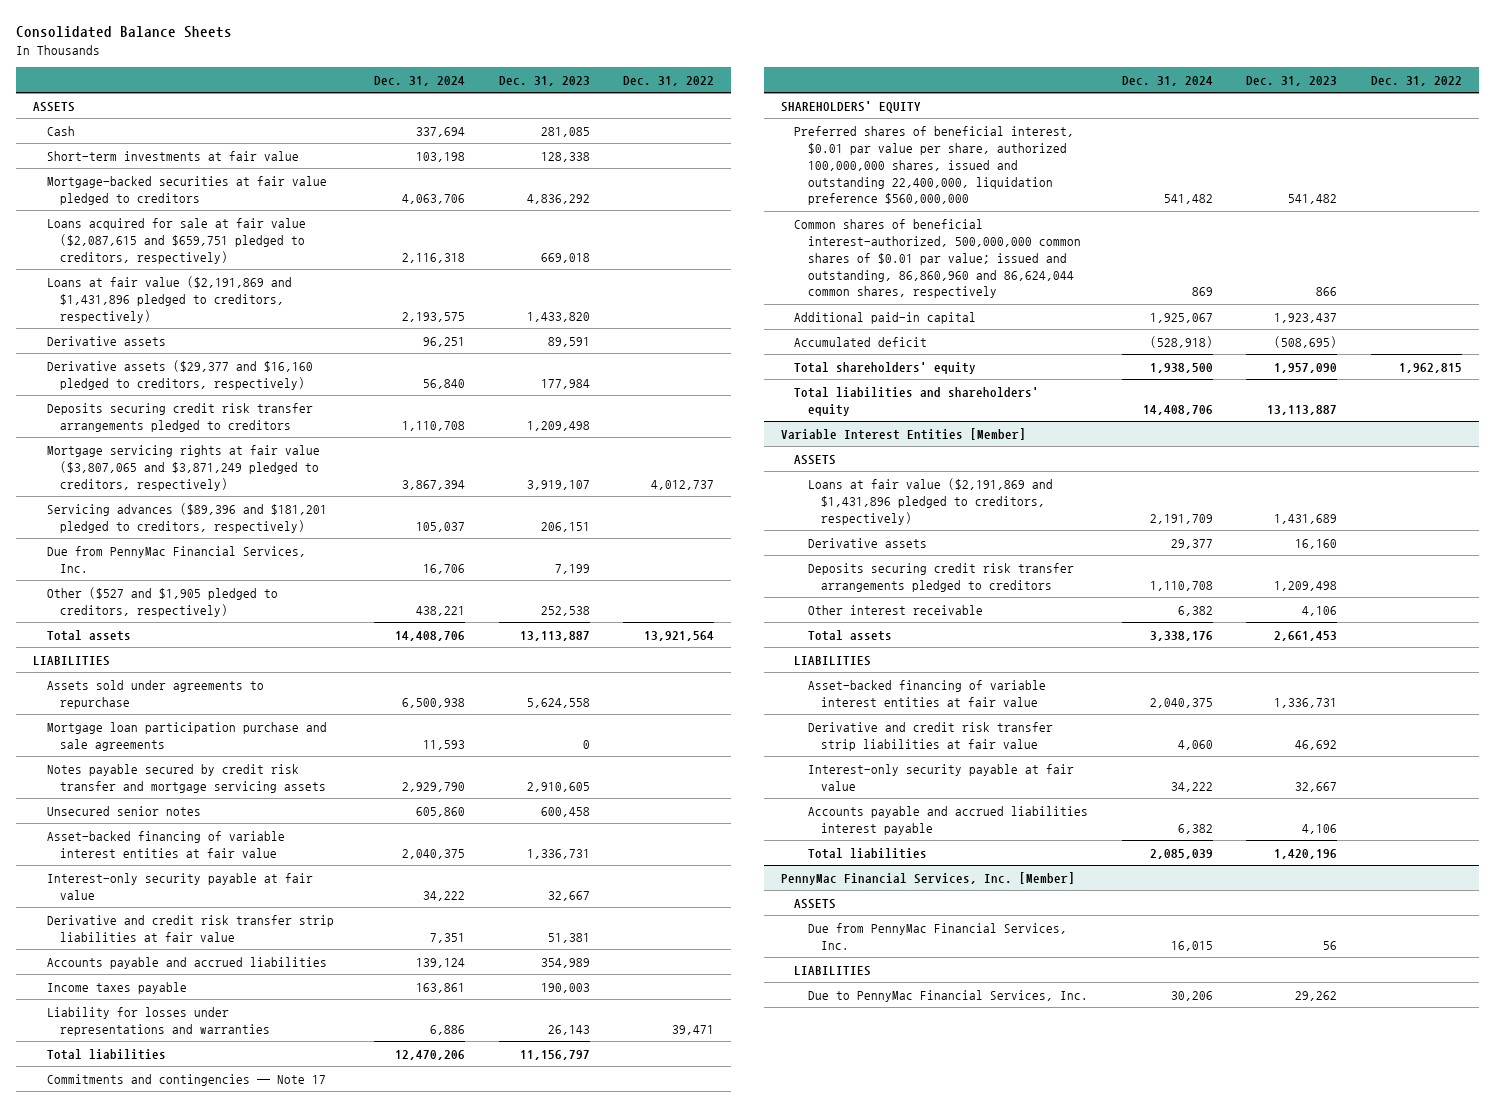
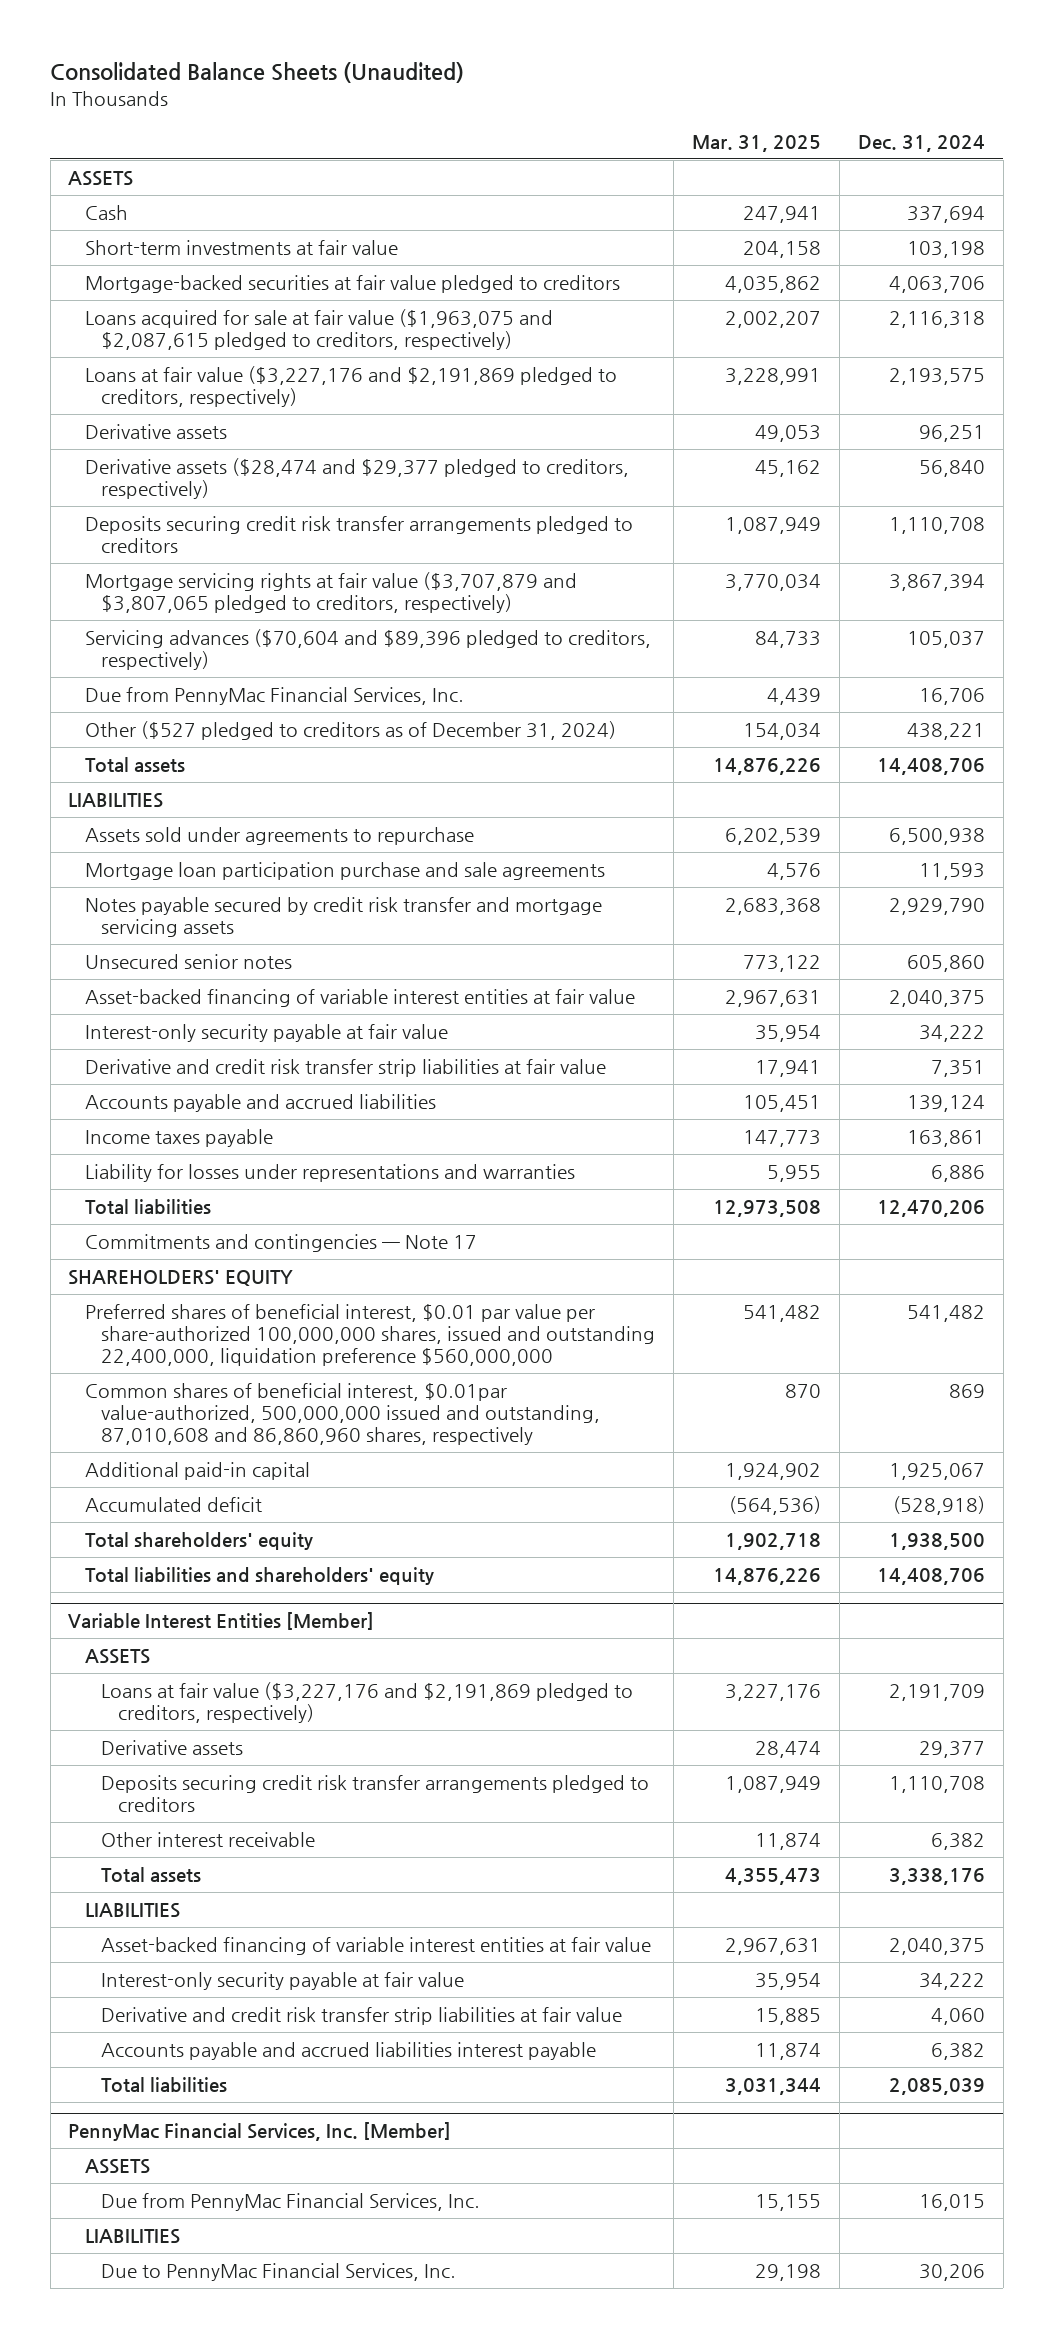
[16,26,233,39] Consolidated Balance Sheets -> [50,62,465,84] Consolidated Balance Sheets (Unaudited)
[498,75,590,86] Dec. 31, 2023 -> none
[623,75,715,86] Dec. 31, 2022 -> none
none -> [691,134,821,152] Mar. 31, 2025
[46,217,306,264] Loans acquired for sale at fair value ($2,087,615 and $659,751 pledged to creditors, respectively) -> [84,309,553,351] Loans acquired for sale at fair value ($1,963,075 and $2,087,615 pledged to creditors, respectively)
[46,275,292,323] Loans at fair value ($2,191,869 and $1,431,896 pledged to creditors, respectively) -> [84,366,617,408] Loans at fair value ($3,227,176 and $2,191,869 pledged to creditors, respectively)
[46,359,313,390] Derivative assets ($29,377 and $16,160 pledged to creditors, respectively) -> [84,458,629,500] Derivative assets ($28,474 and $29,377 pledged to creditors, respectively)
[46,444,320,491] Mortgage servicing rights at fair value ($3,807,065 and $3,871,249 pledged to creditors, respectively) -> [84,572,577,614] Mortgage servicing rights at fair value ($3,707,879 and $3,807,065 pledged to creditors, respectively)
[46,502,327,533] Servicing advances ($89,396 and $181,201 pledged to creditors, respectively) -> [84,629,651,671] Servicing advances ($70,604 and $89,396 pledged to creditors, respectively)
[46,586,278,617] Other ($527 and $1,905 pledged to creditors, respectively) -> [84,721,616,741] Other ($527 pledged to creditors as of December 31, 2024)
[794,125,1075,206] Preferred shares of beneficial interest, $0.01 par value per share, authorized 100,000,000 shares, issued and outstanding 22,400,000, liquidation preference $560,000,000 -> [84,1304,656,1367] Preferred shares of beneficial interest, $0.01 par value per share-authorized 100,000,000 shares, issued and outstanding 22,400,000, liquidation preference $560,000,000
[794,218,1081,299] Common shares of beneficial interest-authorized, 500,000,000 common shares of $0.01 par value; issued and outstanding, 86,860,960 and 86,624,044 common shares, respectively -> [84,1383,601,1446] Common shares of beneficial interest, $0.01par value-authorized, 500,000,000 issued and outstanding, 87,010,608 and 86,860,960 shares, respectively
[807,477,1053,525] Loans at fair value ($2,191,869 and $1,431,896 pledged to creditors, respectively) -> [101,1682,634,1724] Loans at fair value ($3,227,176 and $2,191,869 pledged to creditors, respectively)
[807,721,1053,751] Derivative and credit risk transfer strip liabilities at fair value -> [101,2007,623,2026] Derivative and credit risk transfer strip liabilities at fair value

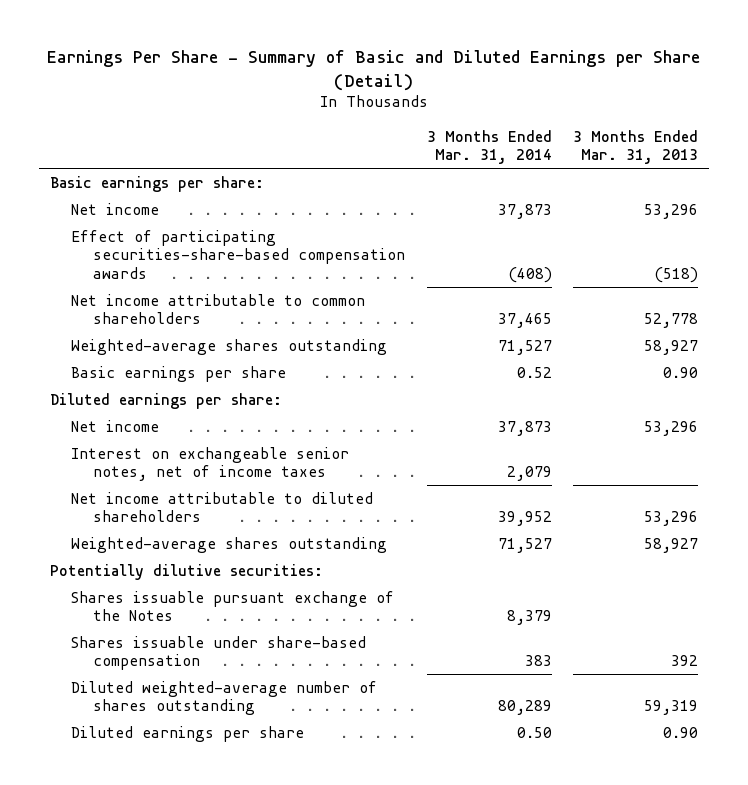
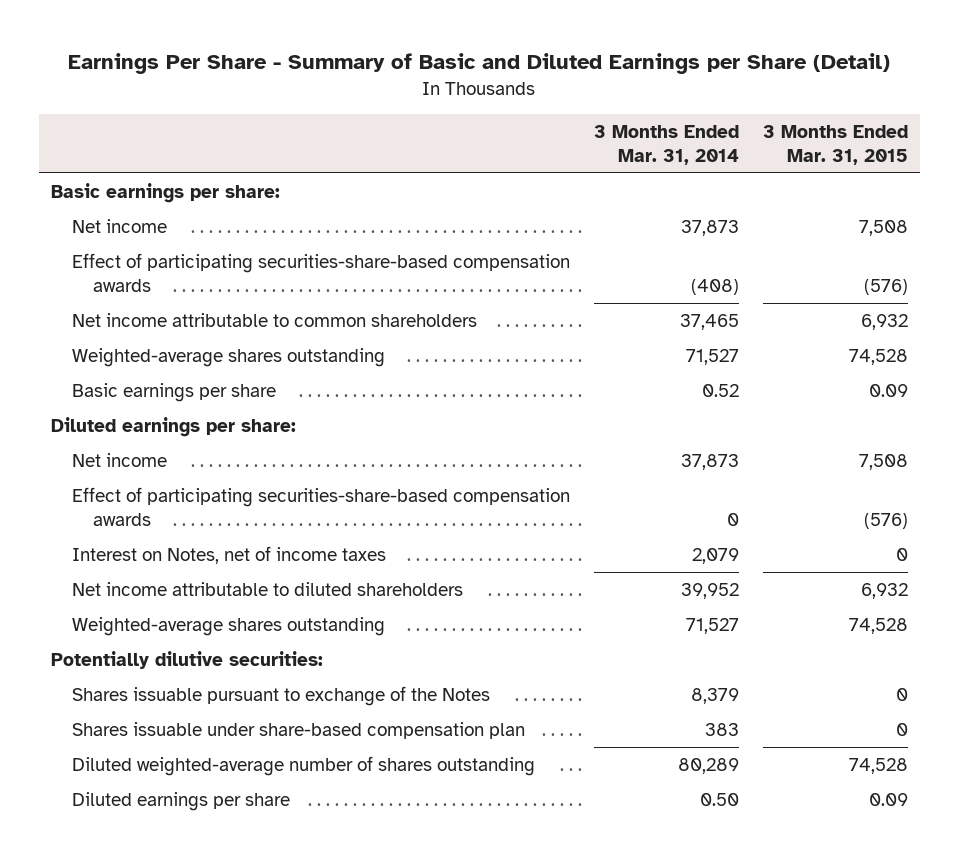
[573,129,699,165] 3 Months Ended Mar. 31, 2013 -> none
none -> [762,124,908,165] 3 Months Ended Mar. 31, 2015
none -> [72,486,571,526] Effect of participating securities-share-based compensation awards
[71,446,350,482] Interest on exchangeable senior notes, net of income taxes -> [72,545,387,564] Interest on Notes, net of income taxes
[71,590,395,622] Shares issuable pursuant exchange of the Notes -> [72,685,491,706] Shares issuable pursuant to exchange of the Notes
[71,635,367,671] Shares issuable under share-based compensation -> [72,721,526,739] Shares issuable under share-based compensation plan

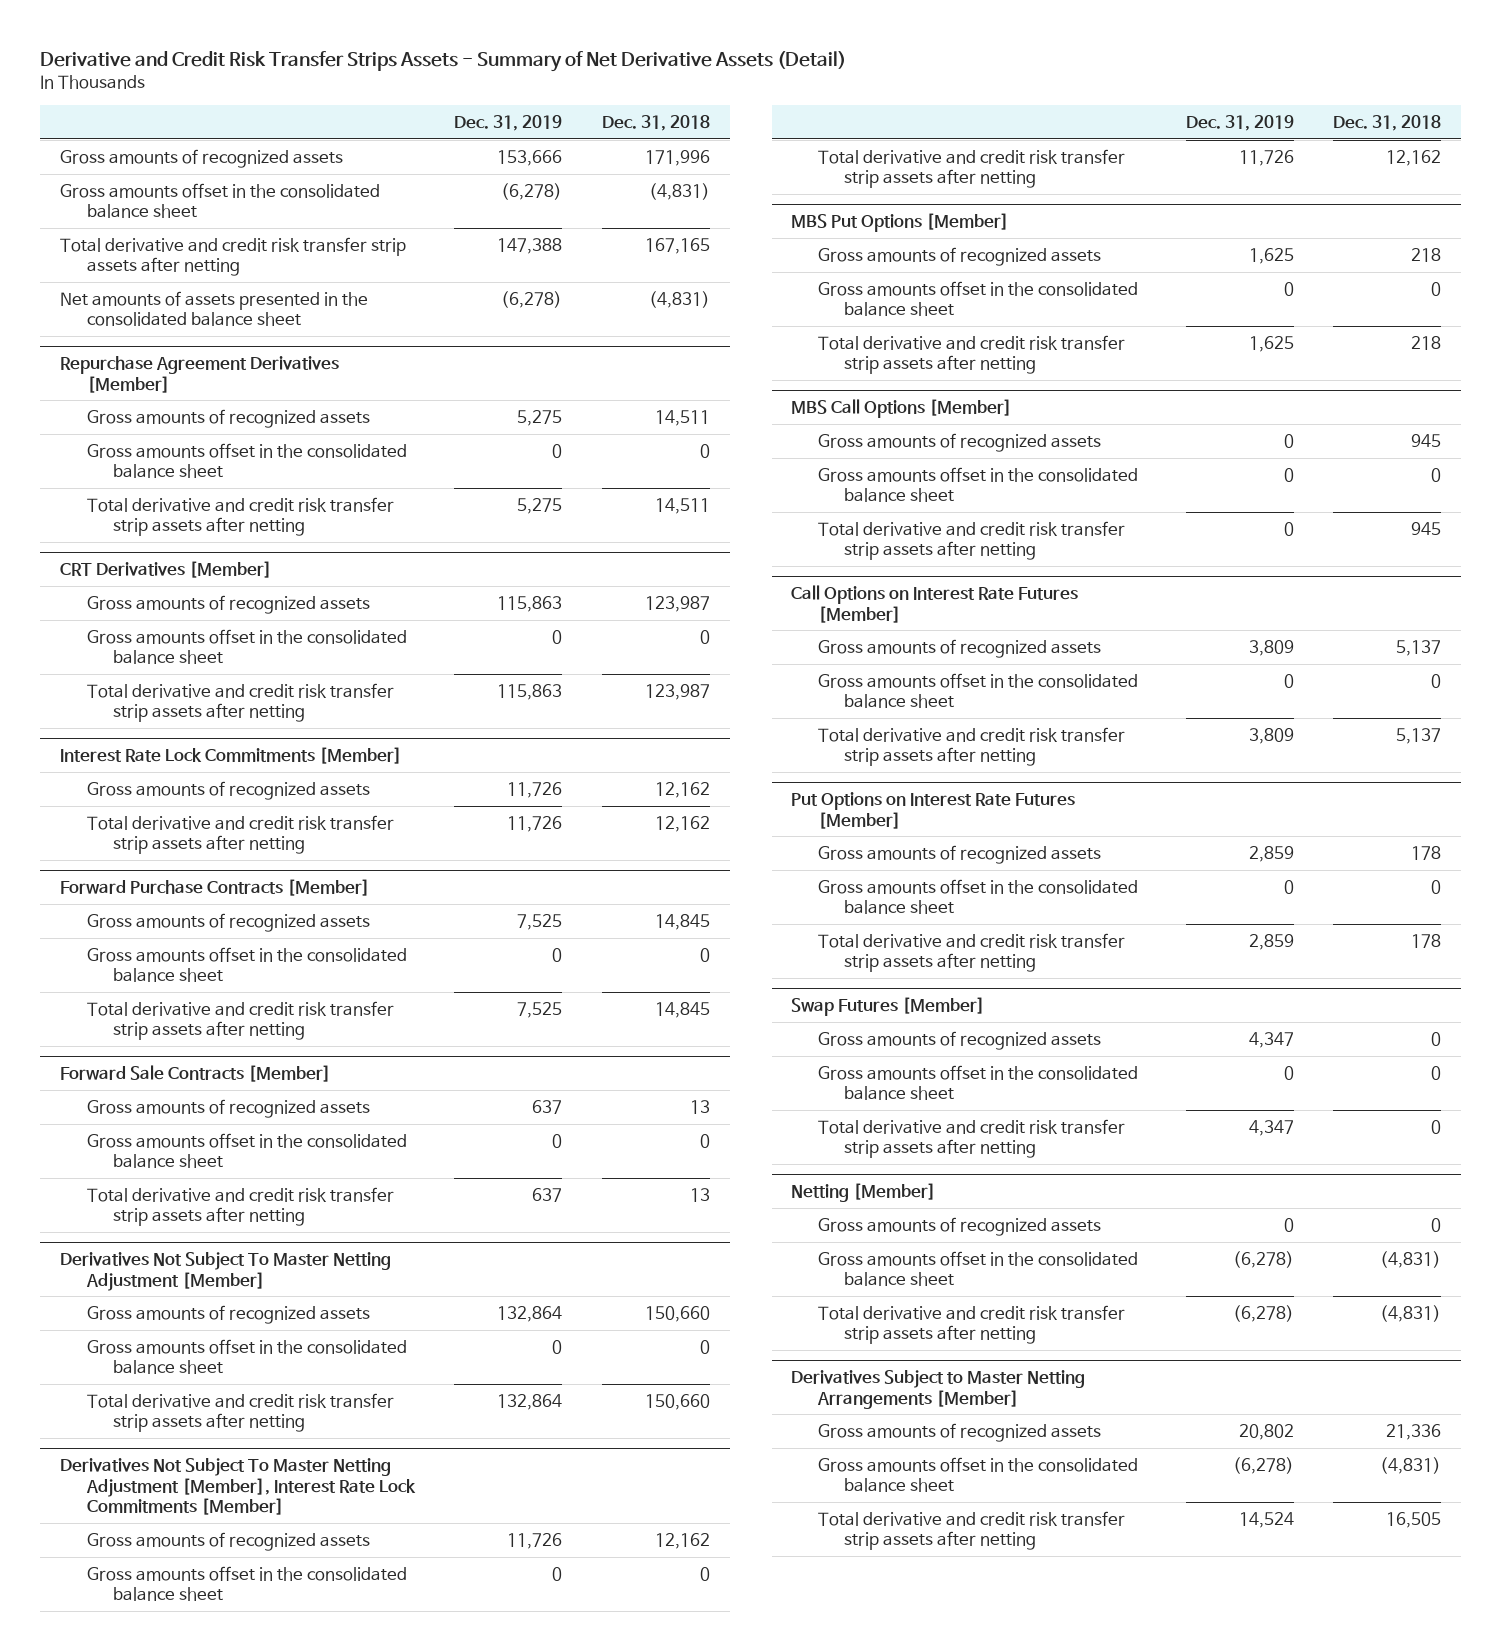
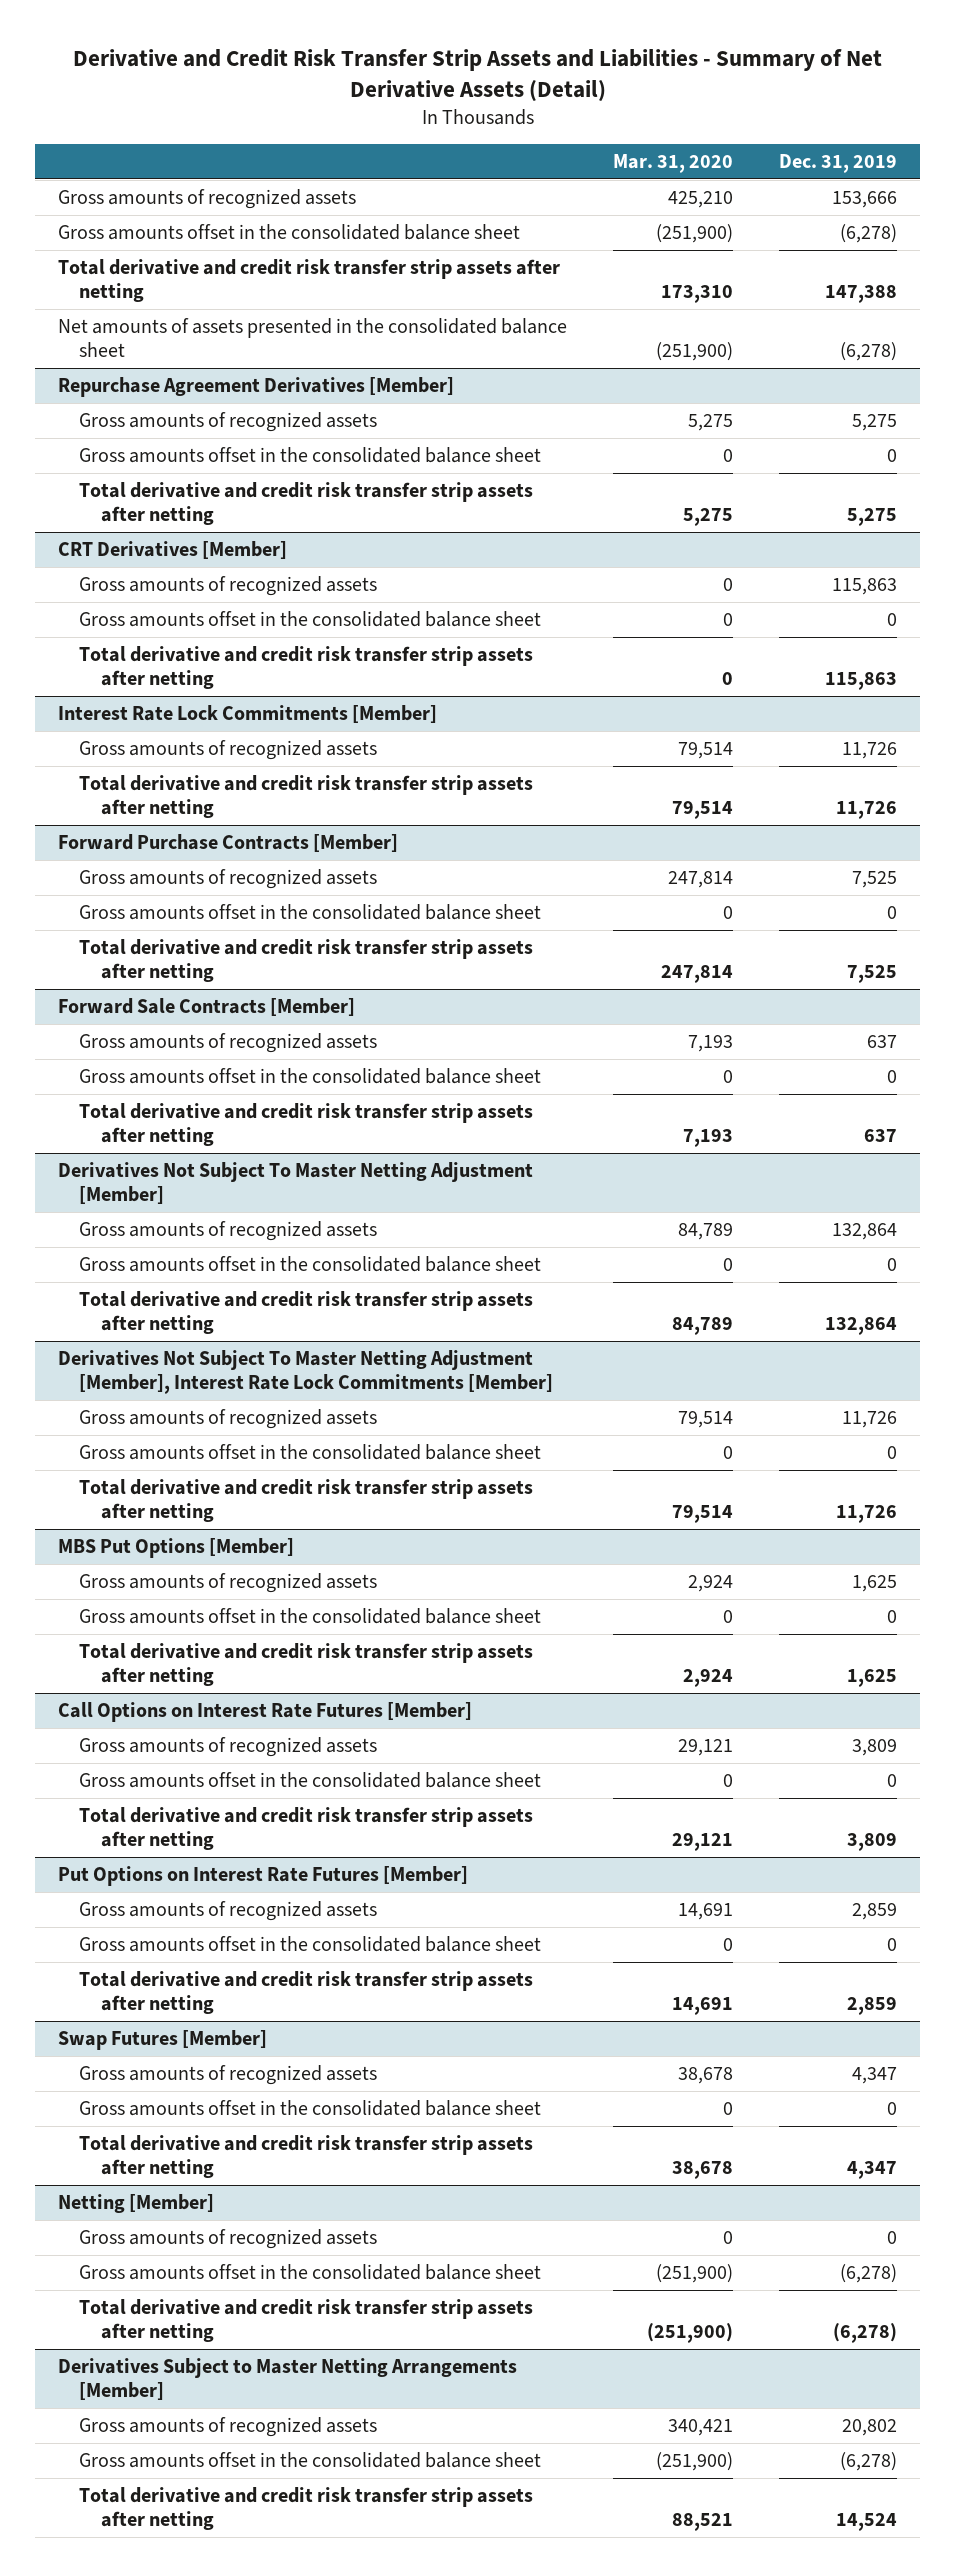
[40,51,847,73] Derivative and Credit Risk Transfer Strips Assets - Summary of Net Derivative Assets (Detail) -> [72,48,882,102] Derivative and Credit Risk Transfer Strip Assets and Liabilities - Summary of Net Derivative Assets (Detail)
[602,114,711,131] Dec. 31, 2018 -> none
none -> [613,153,734,173] Mar. 31, 2020
[791,399,1013,419] MBS Call Options [Member] -> none
[817,432,1101,452] Gross amounts of recognized assets -> none
[817,466,1138,503] Gross amounts offset in the consolidated balance sheet -> none
[817,520,1125,561] Total derivative and credit risk transfer strip assets after netting -> none

